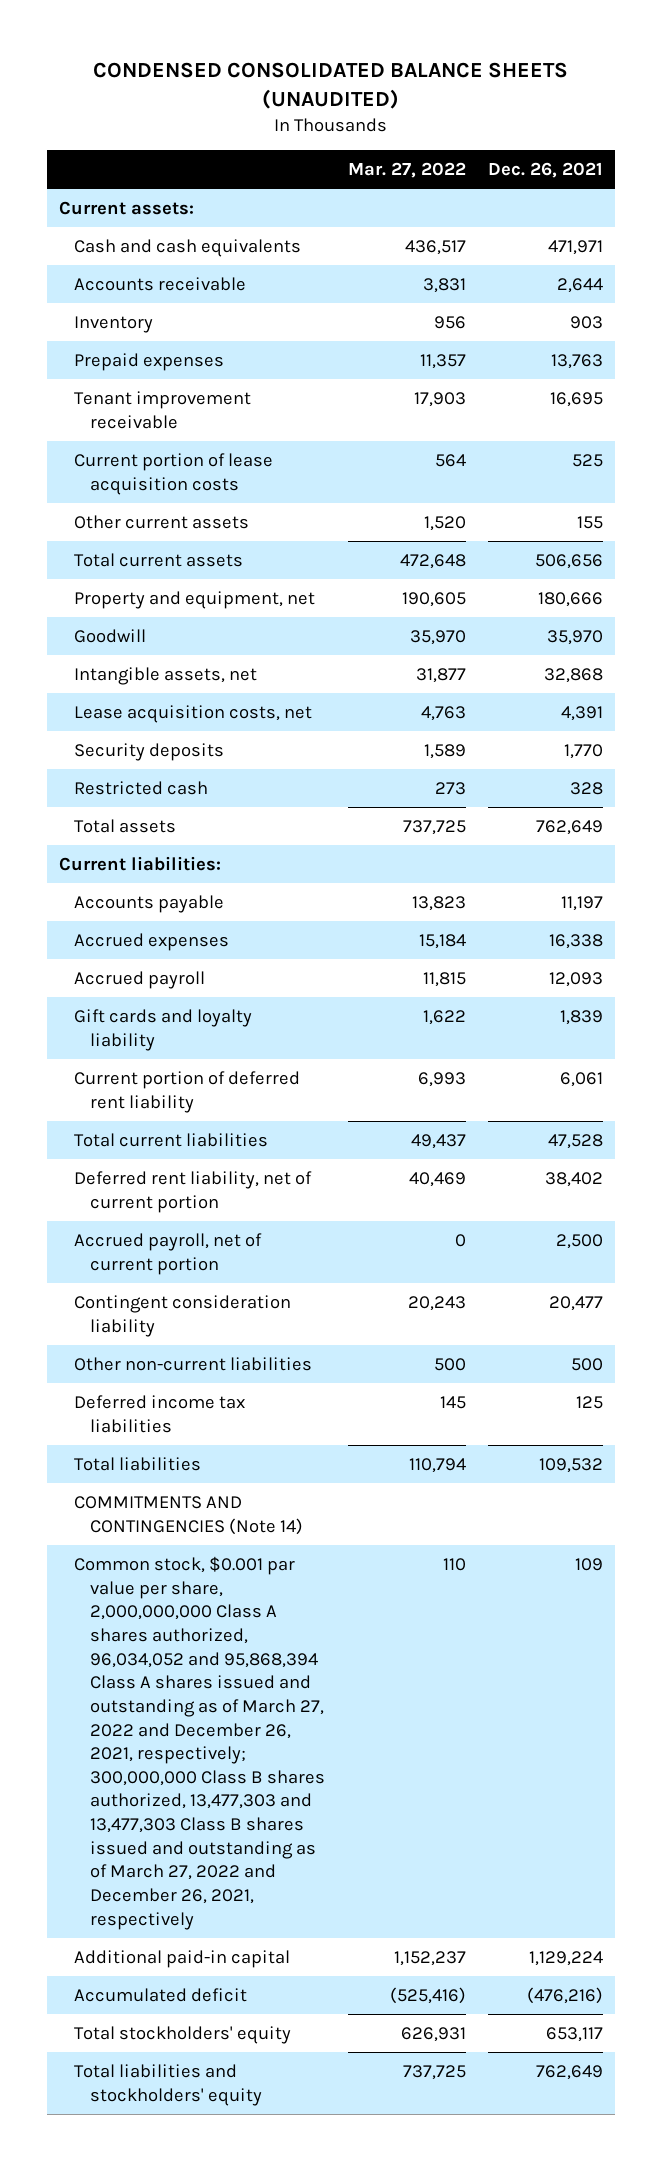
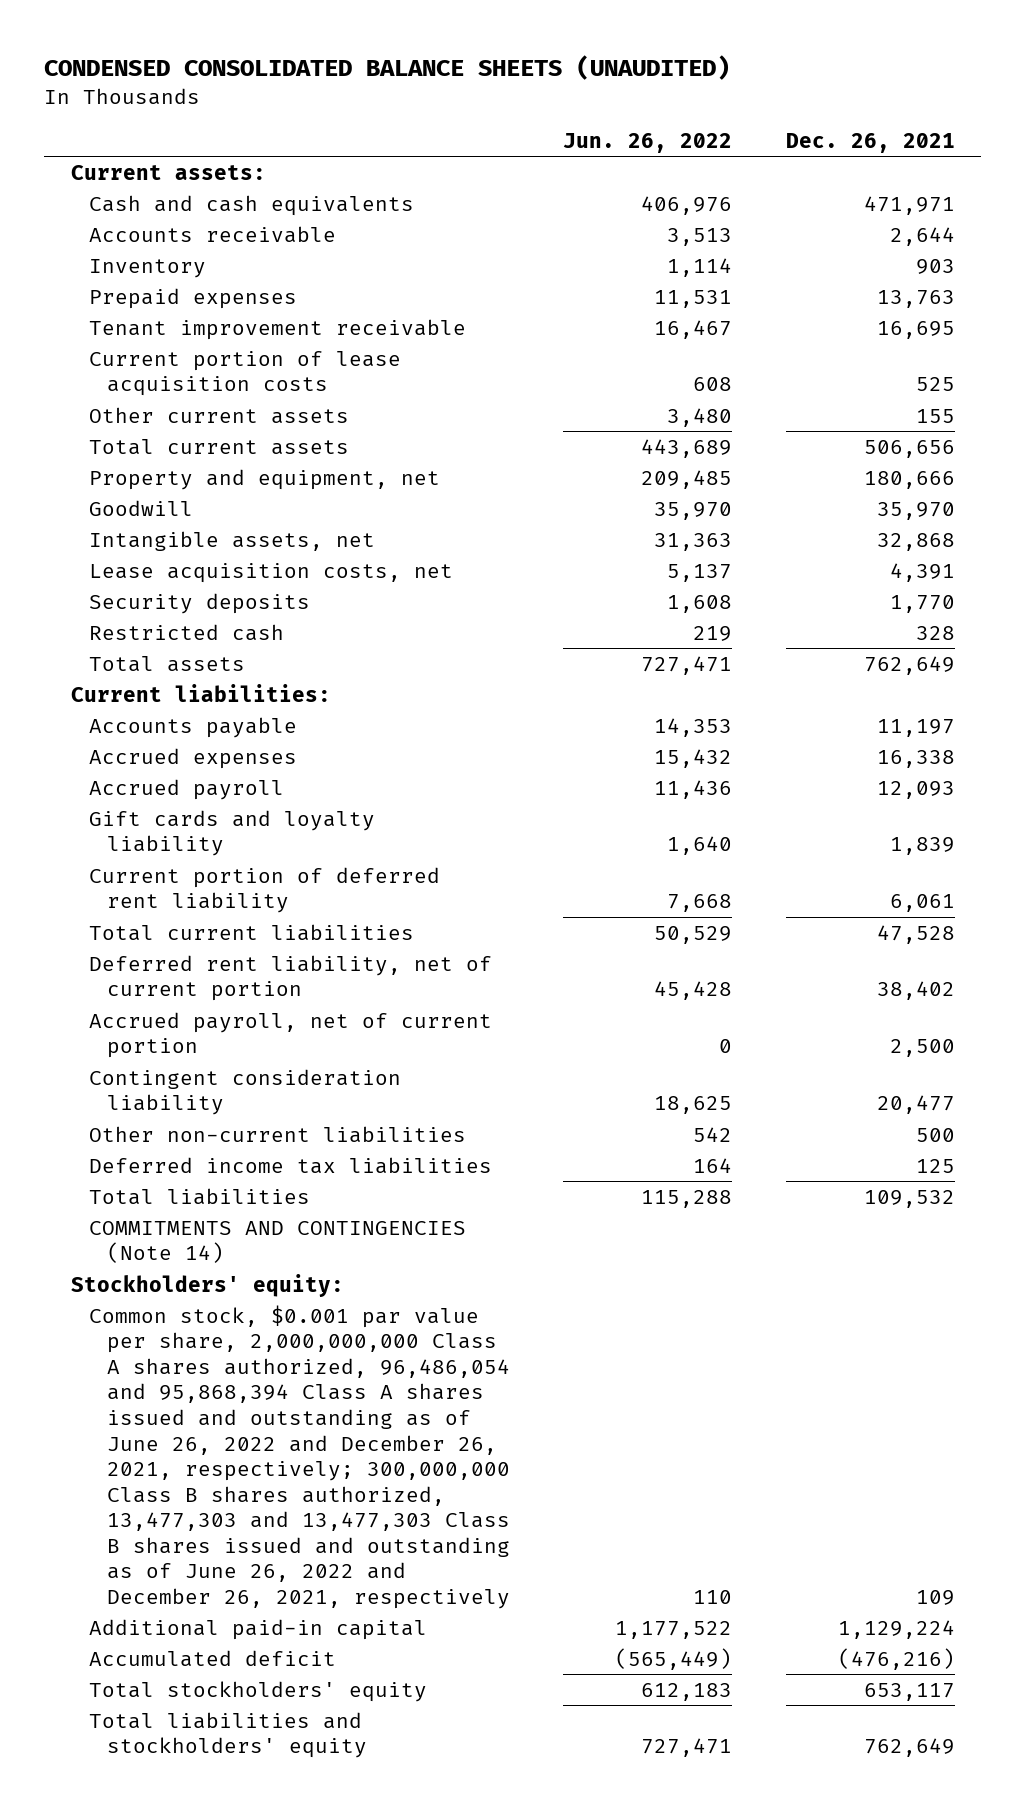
[347,161,466,178] Mar. 27, 2022 -> none
none -> [563,132,733,153] Jun. 26, 2022
none -> [70,1273,344,1297] Stockholders' equity:
[74,1556,325,1930] Common stock, $0.001 par value per share, 2,000,000,000 Class A shares authorized, 96,034,052 and 95,868,394 Class A shares issued and outstanding as of March 27, 2022 and December 26, 2021, respectively; 300,000,000 Class B shares authorized, 13,477,303 and 13,477,303 Class B shares issued and outstanding as of March 27, 2022 and December 26, 2021, respectively -> [89,1304,511,1610] Common stock, $0.001 par value per share, 2,000,000,000 Class A shares authorized, 96,486,054 and 95,868,394 Class A shares issued and outstanding as of June 26, 2022 and December 26, 2021, respectively; 300,000,000 Class B shares authorized, 13,477,303 and 13,477,303 Class B shares issued and outstanding as of June 26, 2022 and December 26, 2021, respectively

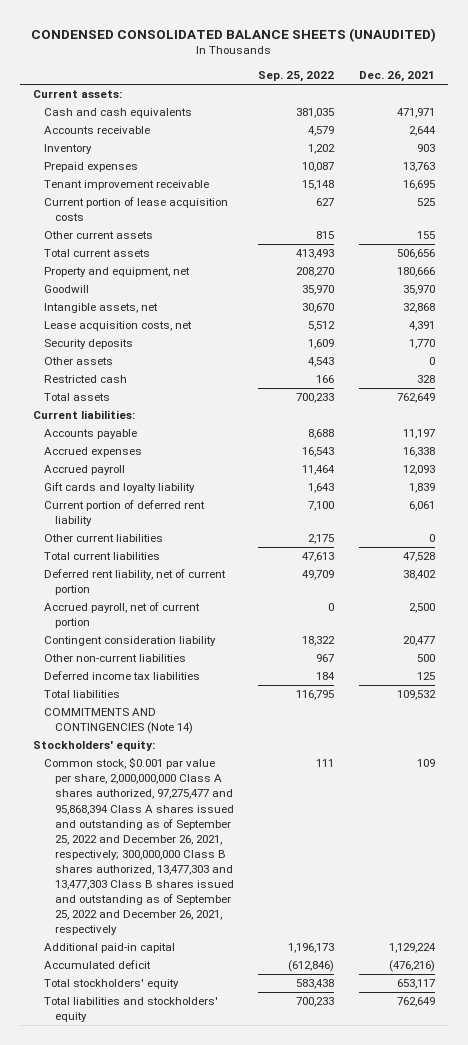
[563,132,733,153] Jun. 26, 2022 -> none
none -> [258,71,335,83] Sep. 25, 2022
none -> [43,357,113,366] Other assets
none -> [43,534,163,543] Other current liabilities
[89,1304,511,1610] Common stock, $0.001 par value per share, 2,000,000,000 Class A shares authorized, 96,486,054 and 95,868,394 Class A shares issued and outstanding as of June 26, 2022 and December 26, 2021, respectively; 300,000,000 Class B shares authorized, 13,477,303 and 13,477,303 Class B shares issued and outstanding as of June 26, 2022 and December 26, 2021, respectively -> [43,757,234,936] Common stock, $0.001 par value per share, 2,000,000,000 Class A shares authorized, 97,275,477 and 95,868,394 Class A shares issued and outstanding as of September 25, 2022 and December 26, 2021, respectively; 300,000,000 Class B shares authorized, 13,477,303 and 13,477,303 Class B shares issued and outstanding as of September 25, 2022 and December 26, 2021, respectively

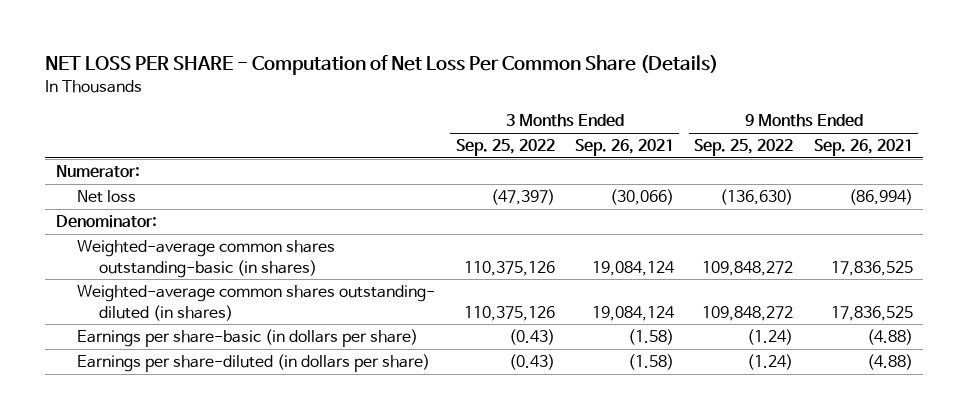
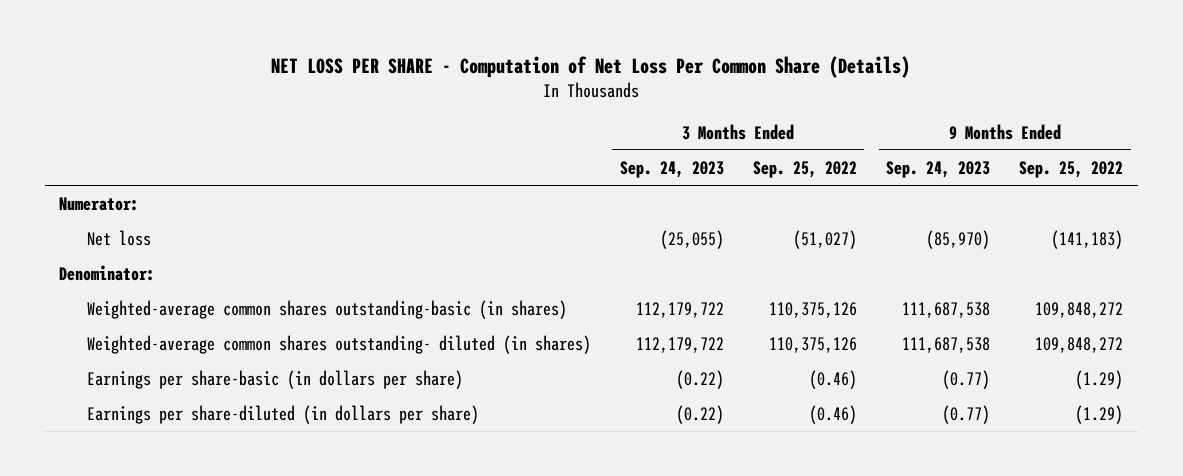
[574,139,674,157] Sep. 26, 2021 -> none
[813,139,913,157] Sep. 26, 2021 -> none
none -> [619,160,724,178] Sep. 24, 2023
none -> [886,160,991,178] Sep. 24, 2023
[490,189,555,206] (47,397) -> [792,229,857,249] (51,027)
[720,189,794,206] (136,630) -> [1051,229,1124,249] (141,183)
[508,329,555,346] (0.43) -> [808,369,857,389] (0.46)
[747,329,794,346] (1.24) -> [1075,369,1124,389] (1.29)
[508,354,555,371] (0.43) -> [808,404,857,424] (0.46)
[747,354,794,371] (1.24) -> [1075,404,1124,424] (1.29)

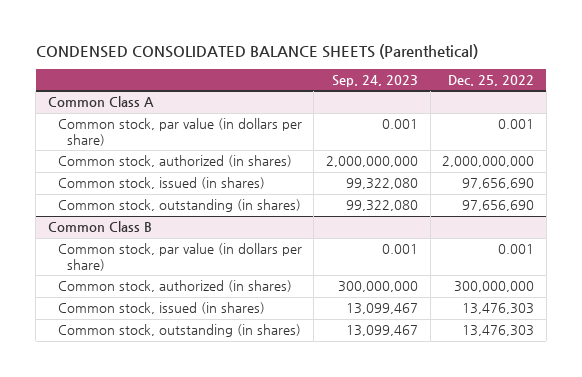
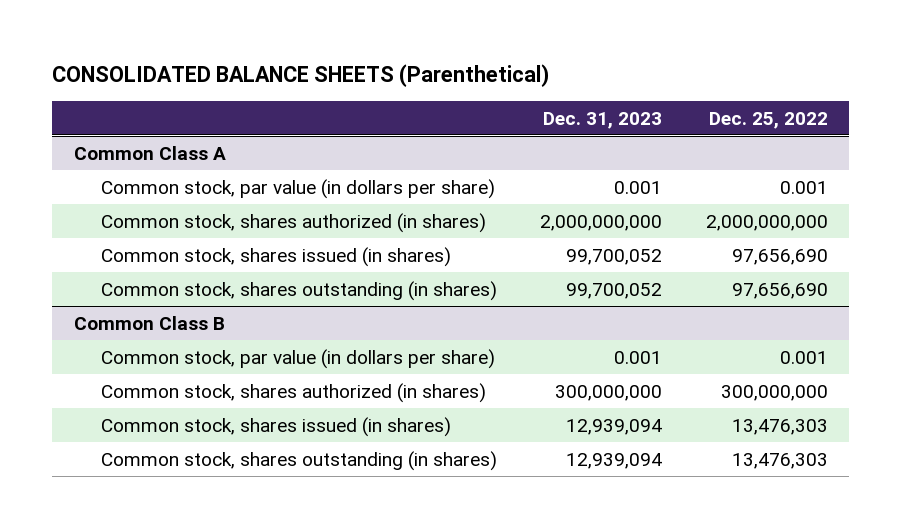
[35,43,478,59] CONDENSED CONSOLIDATED BALANCE SHEETS (Parenthetical) -> [52,63,550,87] CONSOLIDATED BALANCE SHEETS (Parenthetical)
[331,75,418,88] Sep. 24, 2023 -> none
none -> [543,111,663,129] Dec. 31, 2023
[57,155,292,168] Common stock, authorized (in shares) -> [100,212,486,233] Common stock, shares authorized (in shares)
[57,177,265,190] Common stock, issued (in shares) -> [100,246,451,267] Common stock, shares issued (in shares)
[57,199,301,213] Common stock, outstanding (in shares) -> [100,280,497,301] Common stock, shares outstanding (in shares)
[57,280,292,293] Common stock, authorized (in shares) -> [100,382,486,403] Common stock, shares authorized (in shares)
[57,302,265,315] Common stock, issued (in shares) -> [100,416,451,437] Common stock, shares issued (in shares)
[57,324,301,338] Common stock, outstanding (in shares) -> [100,450,497,471] Common stock, shares outstanding (in shares)

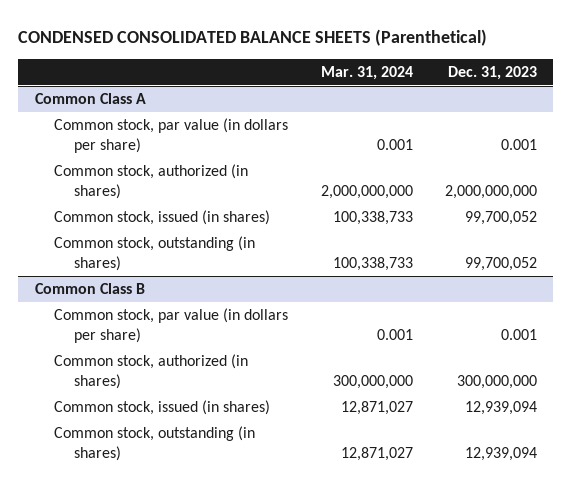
[52,63,550,87] CONSOLIDATED BALANCE SHEETS (Parenthetical) -> [18,28,488,46] CONDENSED CONSOLIDATED BALANCE SHEETS (Parenthetical)
[708,111,828,129] Dec. 25, 2022 -> none
none -> [320,65,413,80] Mar. 31, 2024
[100,212,486,233] Common stock, shares authorized (in shares) -> [54,164,249,199] Common stock, authorized (in shares)
[100,246,451,267] Common stock, shares issued (in shares) -> [54,210,271,226] Common stock, issued (in shares)
[100,280,497,301] Common stock, shares outstanding (in shares) -> [54,236,256,271] Common stock, outstanding (in shares)
[100,382,486,403] Common stock, shares authorized (in shares) -> [54,354,249,389] Common stock, authorized (in shares)
[100,416,451,437] Common stock, shares issued (in shares) -> [54,400,271,416] Common stock, issued (in shares)
[100,450,497,471] Common stock, shares outstanding (in shares) -> [54,426,256,461] Common stock, outstanding (in shares)

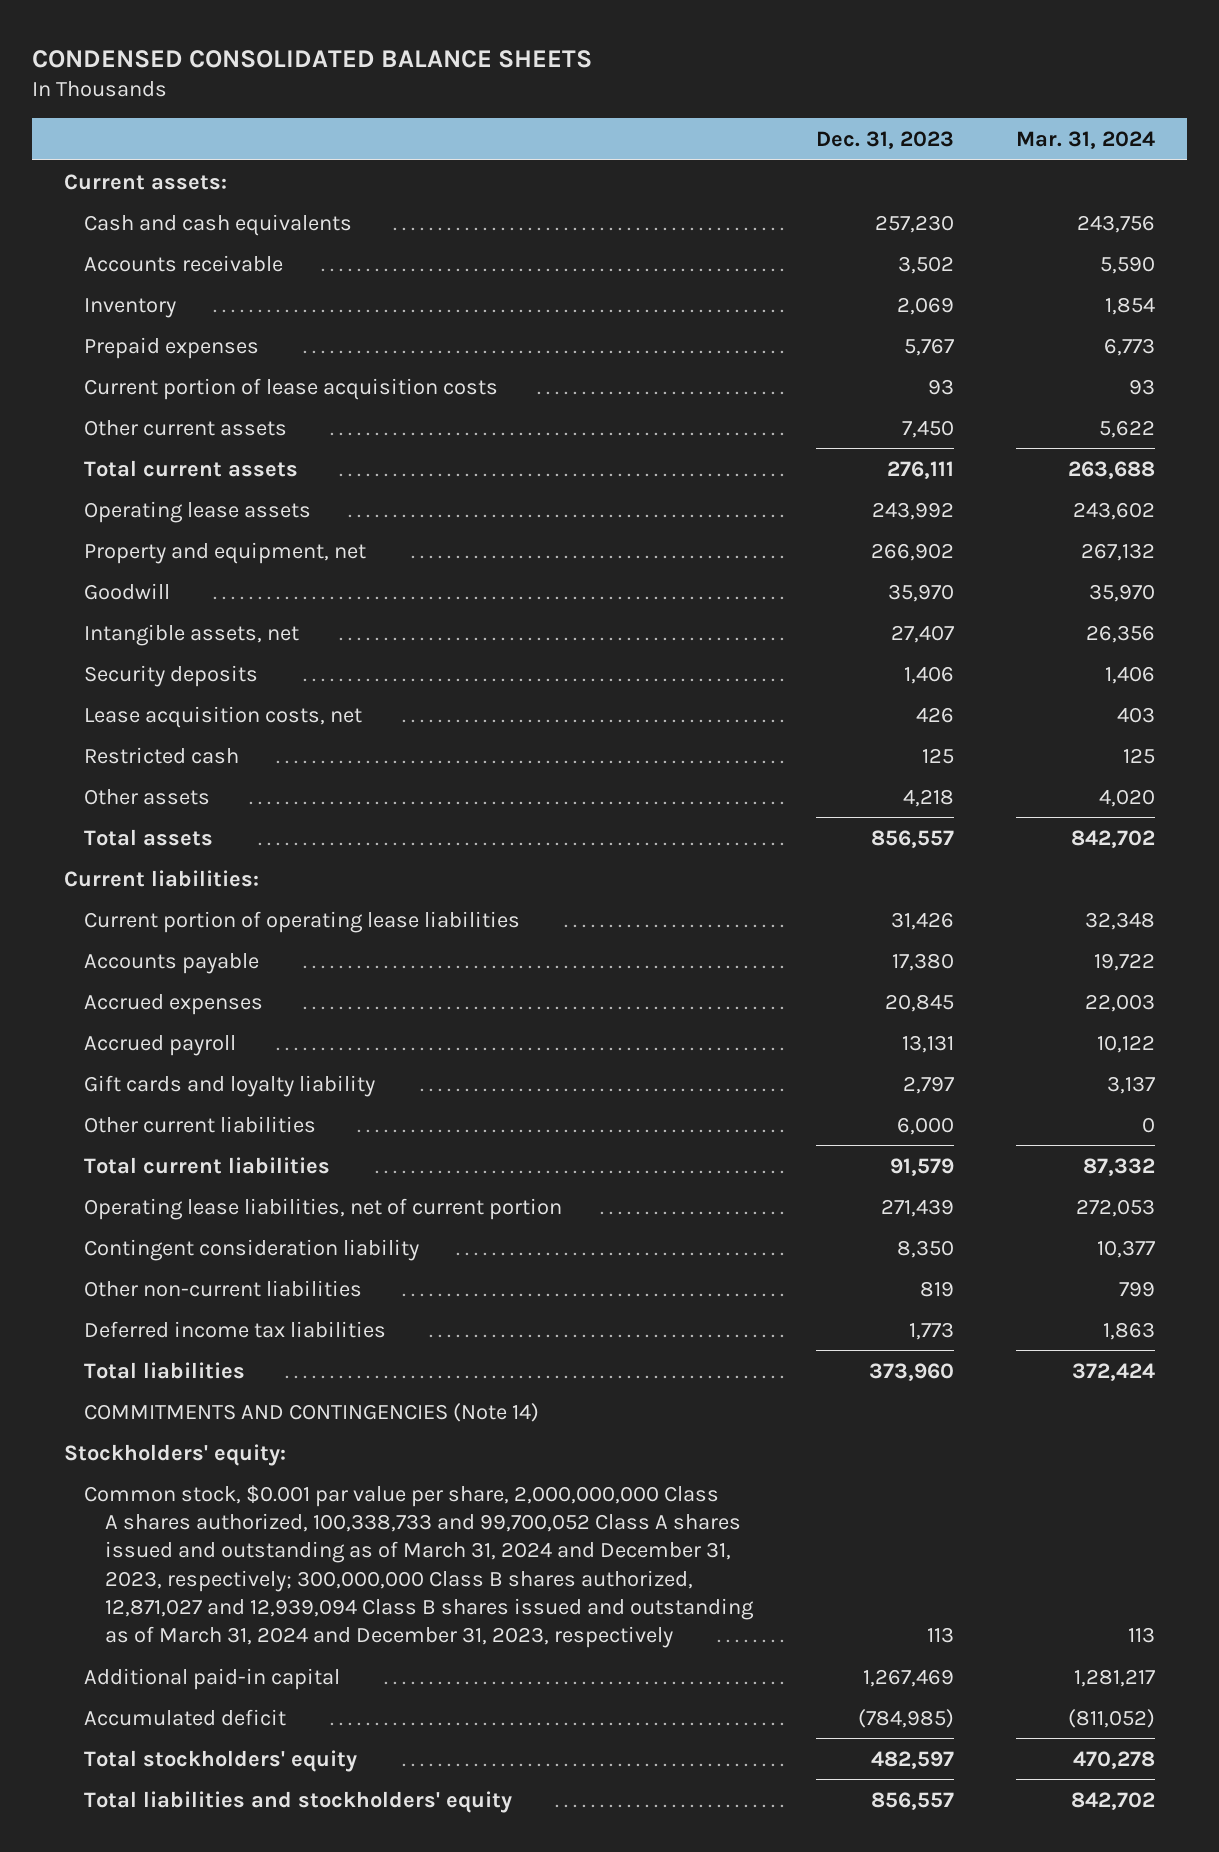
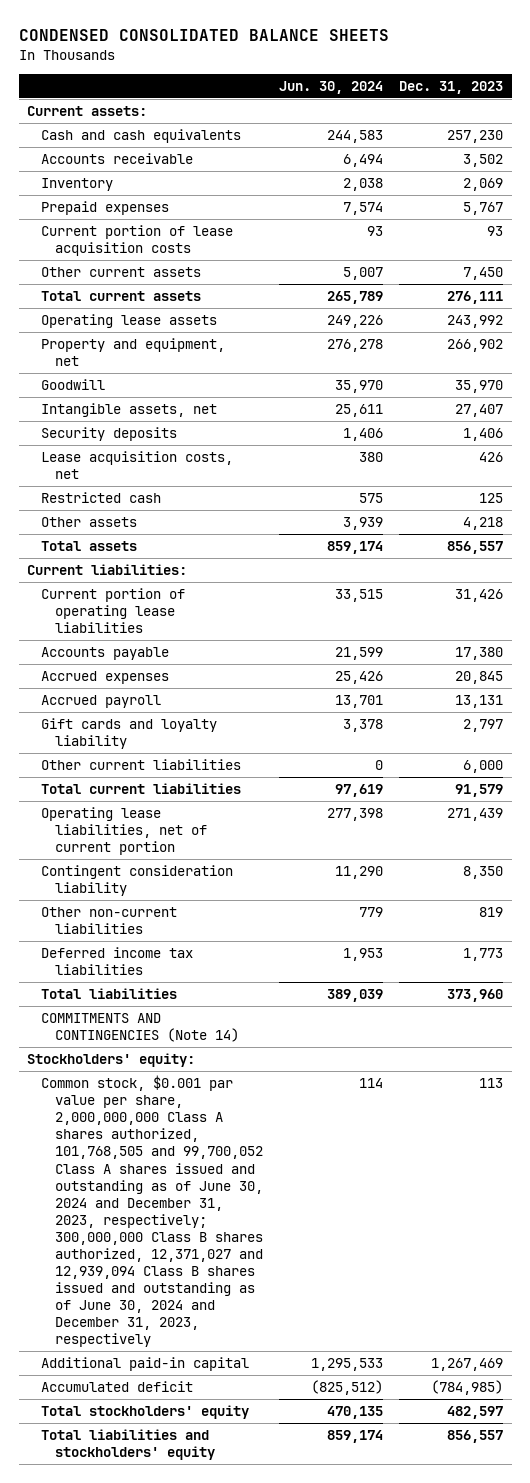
[1016,130,1156,149] Mar. 31, 2024 -> none
none -> [279,80,384,94] Jun. 30, 2024
[84,1484,754,1649] Common stock, $0.001 par value per share, 2,000,000,000 Class A shares authorized, 100,338,733 and 99,700,052 Class A shares issued and outstanding as of March 31, 2024 and December 31, 2023, respectively; 300,000,000 Class B shares authorized, 12,871,027 and 12,939,094 Class B shares issued and outstanding as of March 31, 2024 and December 31, 2023, respectively -> [40,1075,263,1348] Common stock, $0.001 par value per share, 2,000,000,000 Class A shares authorized, 101,768,505 and 99,700,052 Class A shares issued and outstanding as of June 30, 2024 and December 31, 2023, respectively; 300,000,000 Class B shares authorized, 12,371,027 and 12,939,094 Class B shares issued and outstanding as of June 30, 2024 and December 31, 2023, respectively

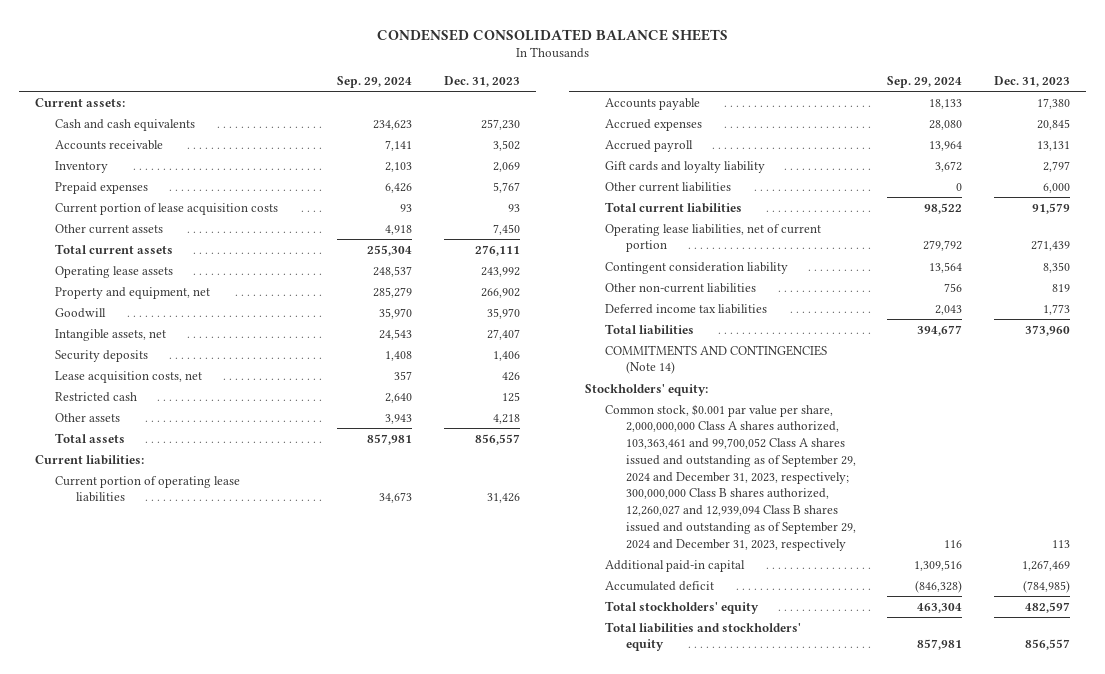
[279,80,384,94] Jun. 30, 2024 -> none
none -> [337,76,413,89] Sep. 29, 2024
[40,1075,263,1348] Common stock, $0.001 par value per share, 2,000,000,000 Class A shares authorized, 101,768,505 and 99,700,052 Class A shares issued and outstanding as of June 30, 2024 and December 31, 2023, respectively; 300,000,000 Class B shares authorized, 12,371,027 and 12,939,094 Class B shares issued and outstanding as of June 30, 2024 and December 31, 2023, respectively -> [605,403,856,551] Common stock, $0.001 par value per share, 2,000,000,000 Class A shares authorized, 103,363,461 and 99,700,052 Class A shares issued and outstanding as of September 29, 2024 and December 31, 2023, respectively; 300,000,000 Class B shares authorized, 12,260,027 and 12,939,094 Class B shares issued and outstanding as of September 29, 2024 and December 31, 2023, respectively

